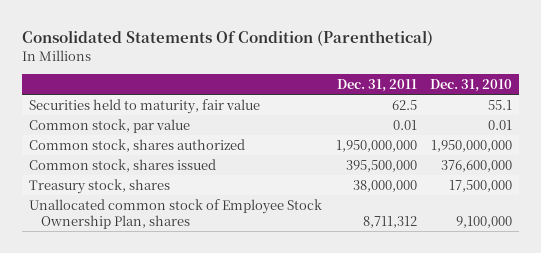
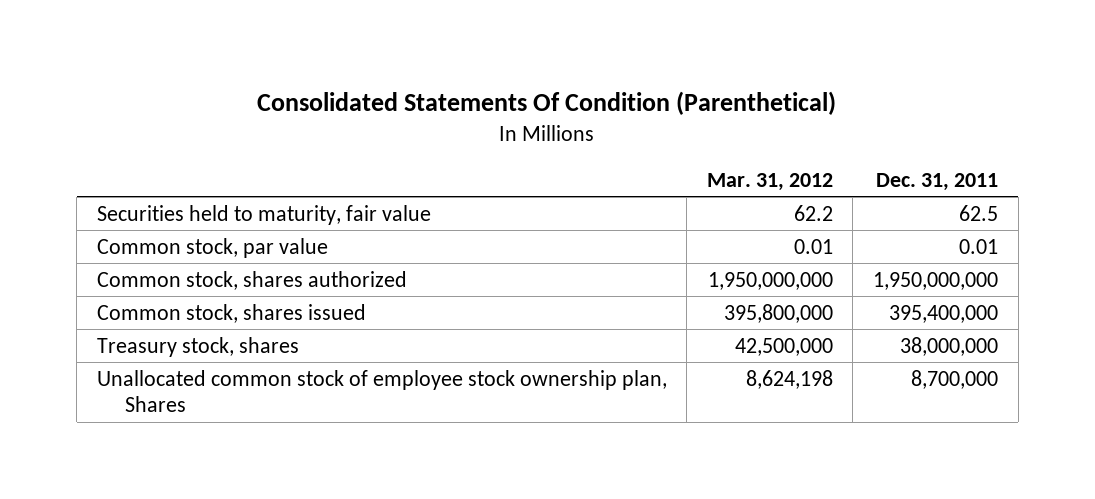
[429,78,512,92] Dec. 31, 2010 -> none
none -> [706,172,833,191] Mar. 31, 2012
[345,160,417,173] 395,500,000 -> [889,304,999,323] 395,400,000
[29,199,323,229] Unallocated common stock of Employee Stock Ownership Plan, shares -> [96,369,667,413] Unallocated common stock of employee stock ownership plan, Shares
[362,215,417,228] 8,711,312 -> [911,369,999,389] 8,700,000

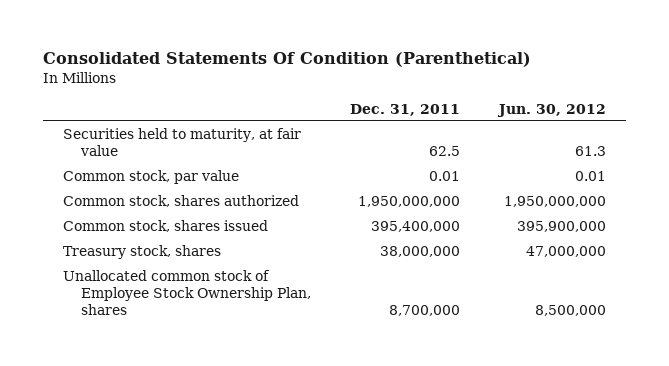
[706,172,833,191] Mar. 31, 2012 -> none
none -> [496,103,606,117] Jun. 30, 2012
[96,204,431,225] Securities held to maturity, fair value -> [62,128,301,157] Securities held to maturity, at fair value
[96,369,667,413] Unallocated common stock of employee stock ownership plan, Shares -> [62,270,311,316] Unallocated common stock of Employee Stock Ownership Plan, shares

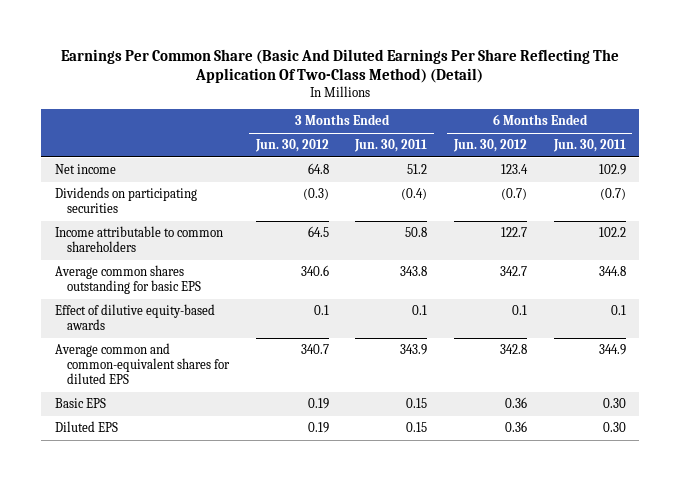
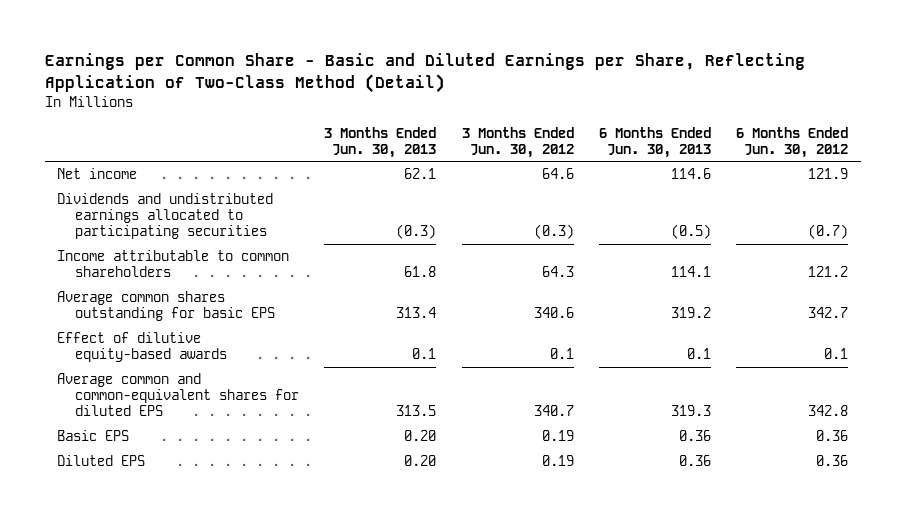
[61,48,620,83] Earnings Per Common Share (Basic And Diluted Earnings Per Share Reflecting The Application Of Two-Class Method) (Detail) -> [44,53,805,93] Earnings per Common Share - Basic and Diluted Earnings per Share, Reflecting Application of Two-Class Method (Detail)
[354,139,428,153] Jun. 30, 2011 -> none
[552,139,626,153] Jun. 30, 2011 -> none
none -> [324,126,437,158] 3 Months Ended Jun. 30, 2013
none -> [599,126,712,158] 6 Months Ended Jun. 30, 2013
[307,163,329,175] 64.8 -> [541,168,574,180] 64.6
[501,164,529,175] 123.4 -> [808,168,849,180] 121.9
[54,187,197,214] Dividends on participating securities -> [57,193,274,240] Dividends and undistributed earnings allocated to participating securities
[307,226,329,238] 64.5 -> [541,266,574,278] 64.3
[501,227,528,238] 122.7 -> [808,266,849,278] 121.2

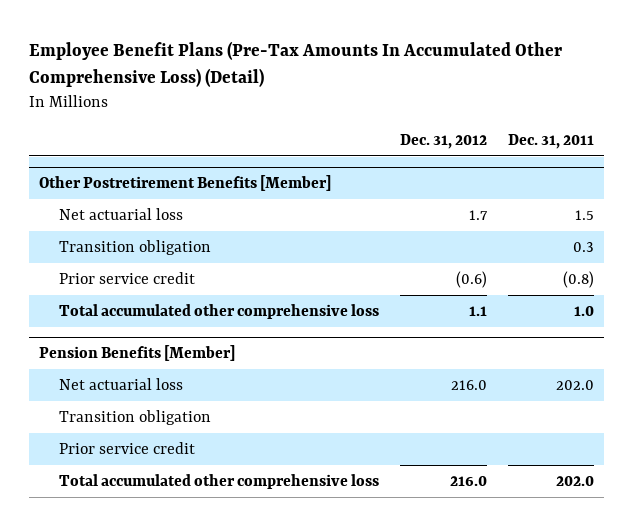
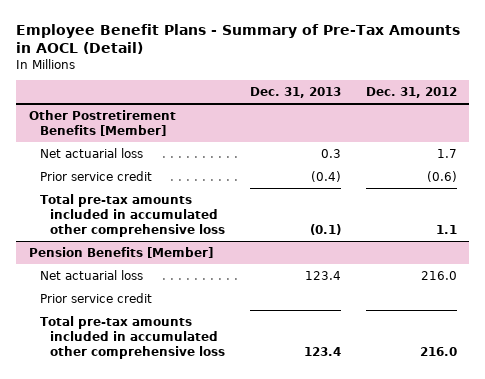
[28,40,562,88] Employee Benefit Plans (Pre-Tax Amounts In Accumulated Other Comprehensive Loss) (Detail) -> [16,23,461,54] Employee Benefit Plans - Summary of Pre-Tax Amounts in AOCL (Detail)
[507,134,594,150] Dec. 31, 2011 -> none
none -> [250,87,342,99] Dec. 31, 2013
[59,239,212,255] Transition obligation -> none
[59,303,380,319] Total accumulated other comprehensive loss -> [39,193,226,237] Total pre-tax amounts included in accumulated other comprehensive loss
[59,409,212,425] Transition obligation -> none
[59,473,380,489] Total accumulated other comprehensive loss -> [39,315,226,359] Total pre-tax amounts included in accumulated other comprehensive loss

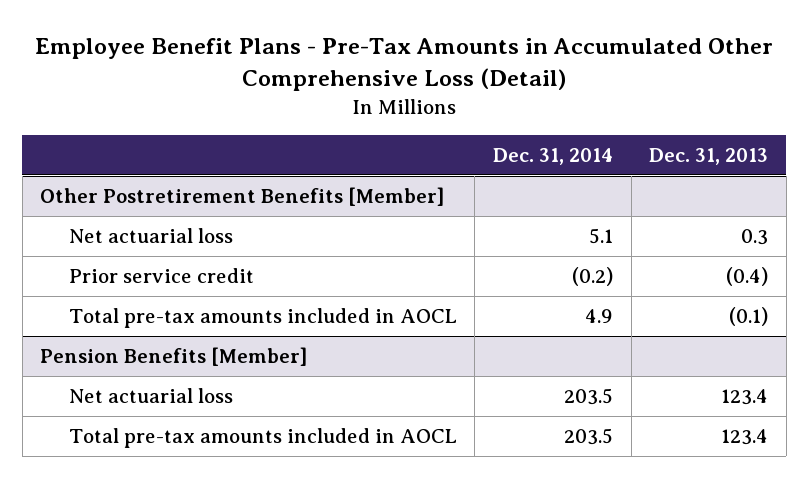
[16,23,461,54] Employee Benefit Plans - Summary of Pre-Tax Amounts in AOCL (Detail) -> [35,38,774,92] Employee Benefit Plans - Pre-Tax Amounts in Accumulated Other Comprehensive Loss (Detail)
[365,87,457,99] Dec. 31, 2012 -> none
none -> [492,147,613,165] Dec. 31, 2014
[39,193,226,237] Total pre-tax amounts included in accumulated other comprehensive loss -> [68,308,457,329] Total pre-tax amounts included in AOCL
[39,292,152,303] Prior service credit -> none
[39,315,226,359] Total pre-tax amounts included in accumulated other comprehensive loss -> [68,428,457,449] Total pre-tax amounts included in AOCL

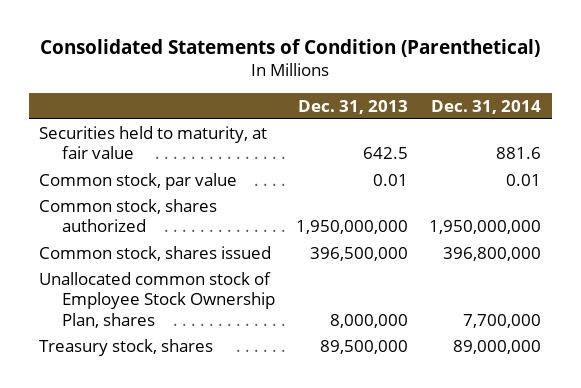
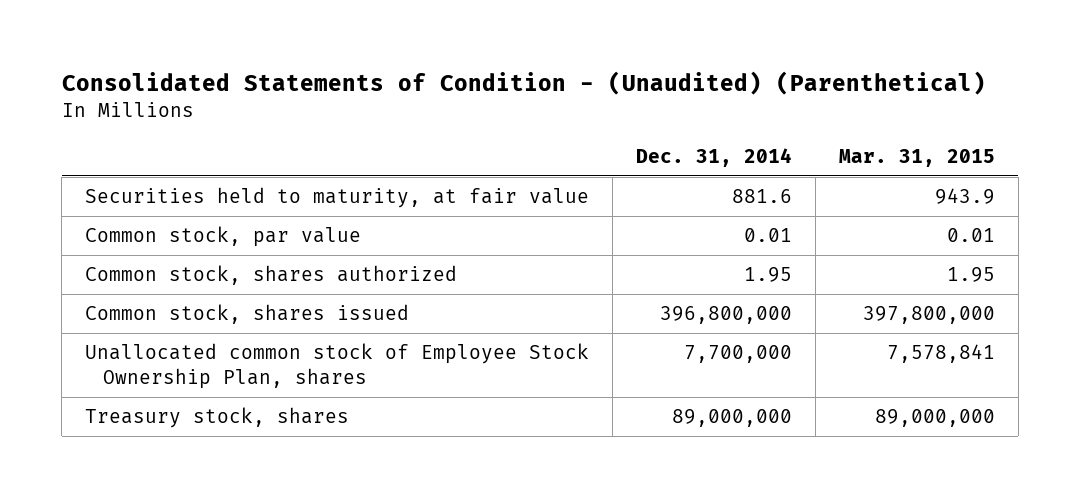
[40,39,541,58] Consolidated Statements of Condition (Parenthetical) -> [61,71,986,96] Consolidated Statements of Condition - (Unaudited) (Parenthetical)
[298,99,409,114] Dec. 31, 2013 -> none
none -> [838,148,995,167] Mar. 31, 2015
[429,220,542,235] 1,950,000,000 -> [744,267,793,283] 1.95

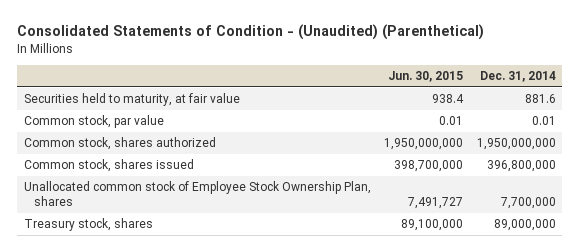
[838,148,995,167] Mar. 31, 2015 -> none
none -> [388,71,464,83] Jun. 30, 2015
[744,267,793,283] 1.95 -> [476,138,556,151] 1,950,000,000

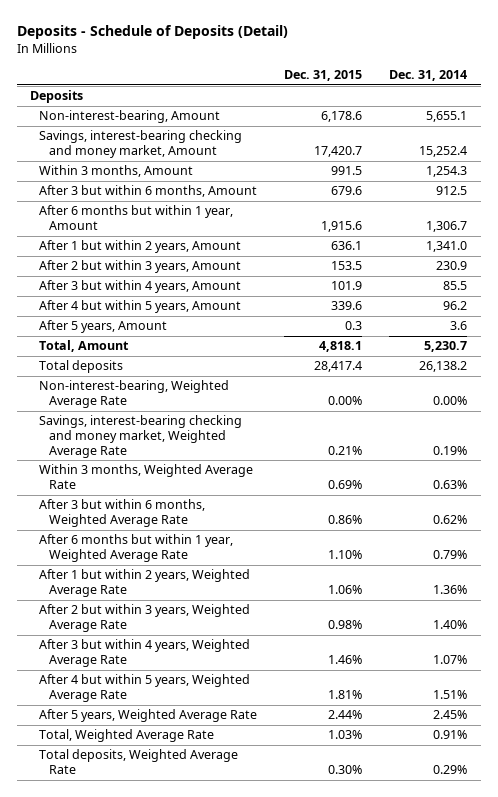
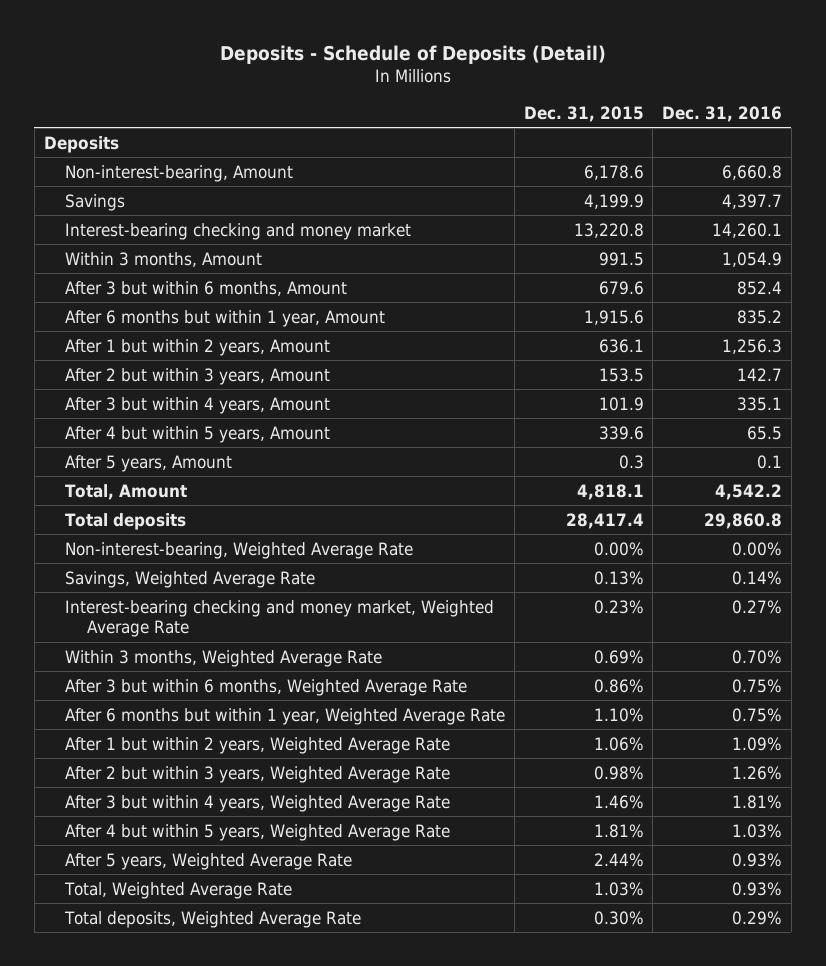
[389,70,468,82] Dec. 31, 2014 -> none
none -> [662,105,783,122] Dec. 31, 2016
none -> [65,193,126,211] Savings
[39,130,243,159] Savings, interest-bearing checking and money market, Amount -> [65,222,412,240] Interest-bearing checking and money market
[314,146,363,158] 17,420.7 -> [573,222,644,238] 13,220.8
none -> [65,570,316,588] Savings, Weighted Average Rate
[39,415,243,458] Savings, interest-bearing checking and money market, Weighted Average Rate -> [65,599,495,637] Interest-bearing checking and money market, Weighted Average Rate
[328,445,363,455] 0.21% -> [593,599,644,614] 0.23%

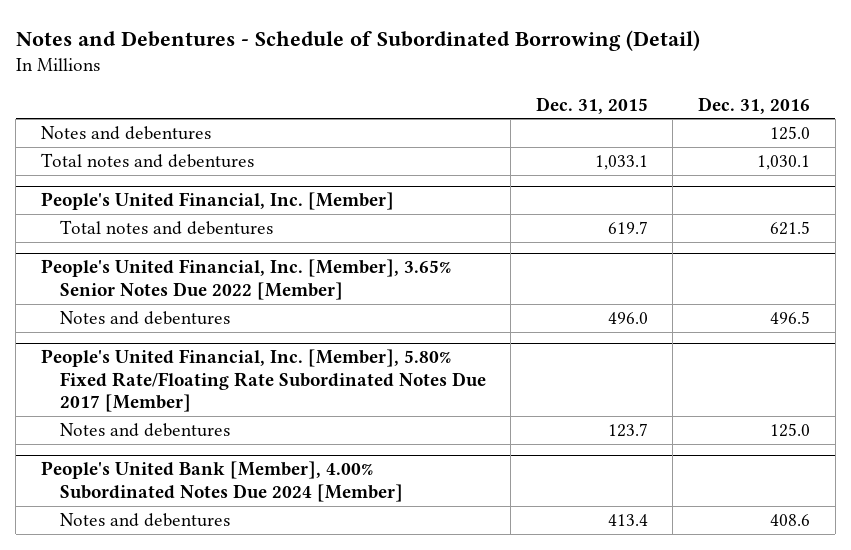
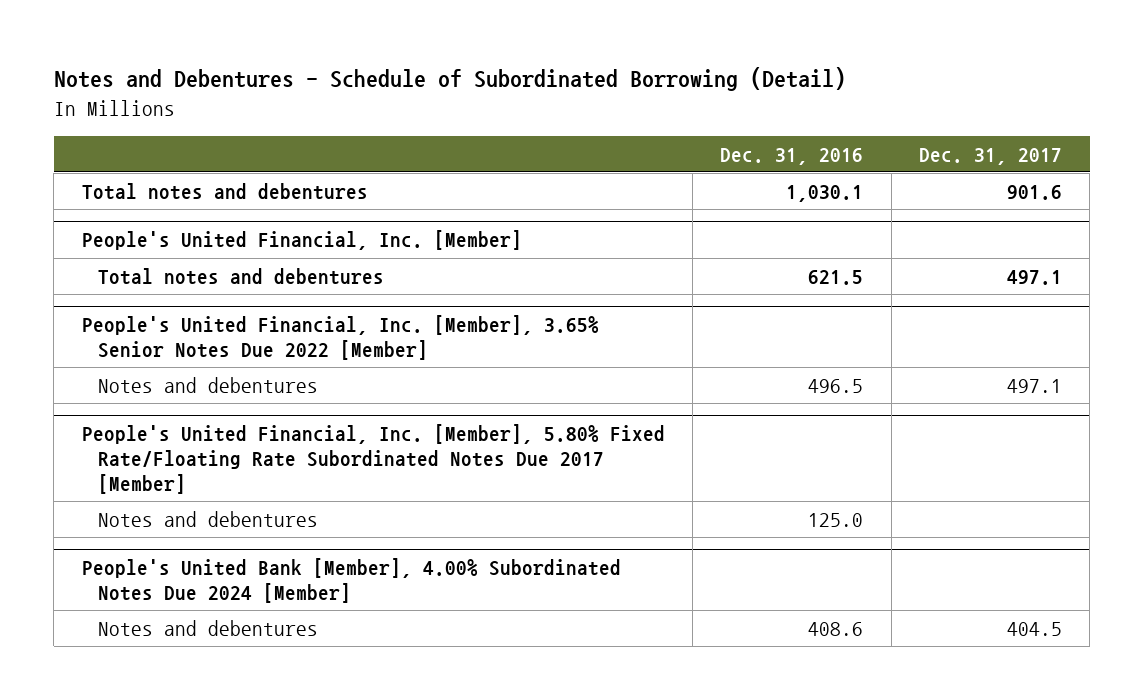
[535,96,648,114] Dec. 31, 2015 -> none
none -> [919,147,1063,165] Dec. 31, 2017
[41,126,212,141] Notes and debentures -> none

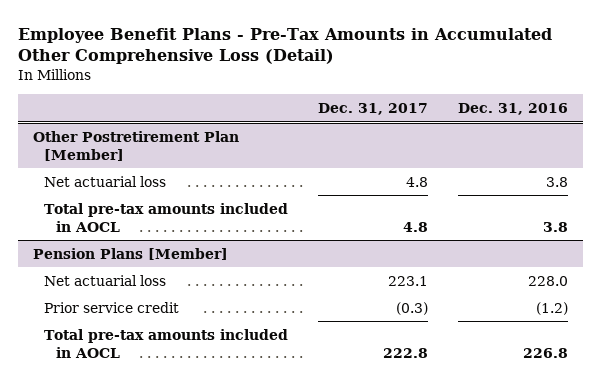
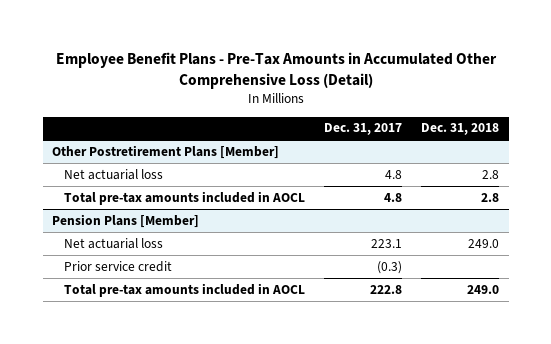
[458,103,569,116] Dec. 31, 2016 -> none
none -> [421,123,500,136] Dec. 31, 2018
[32,130,239,161] Other Postretirement Plan [Member] -> [52,144,280,159] Other Postretirement Plans [Member]

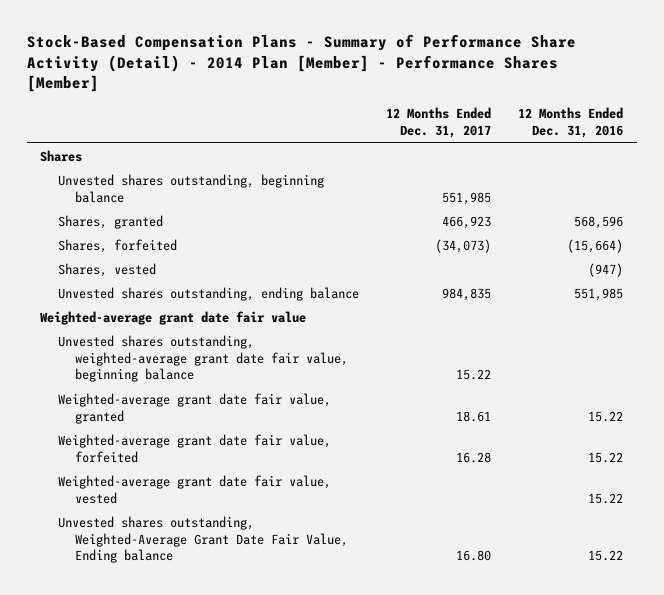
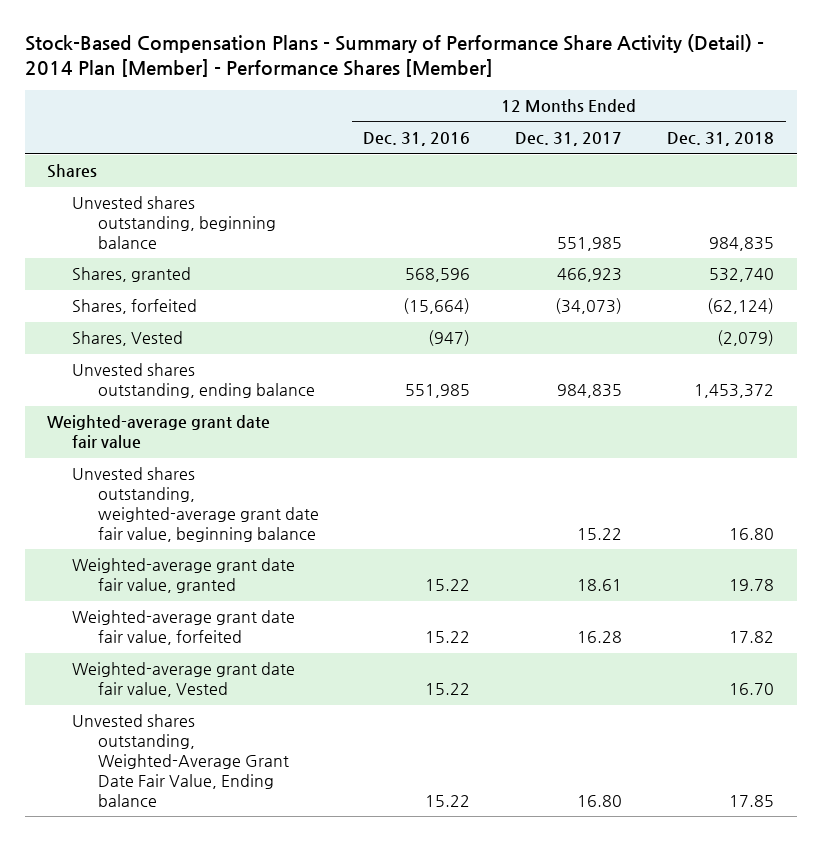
none -> [667,132,775,147] Dec. 31, 2018
[57,262,156,277] Shares, vested -> [72,331,184,347] Shares, Vested
[57,474,331,504] Weighted-average grant date fair value, vested -> [72,662,296,698] Weighted-average grant date fair value, Vested

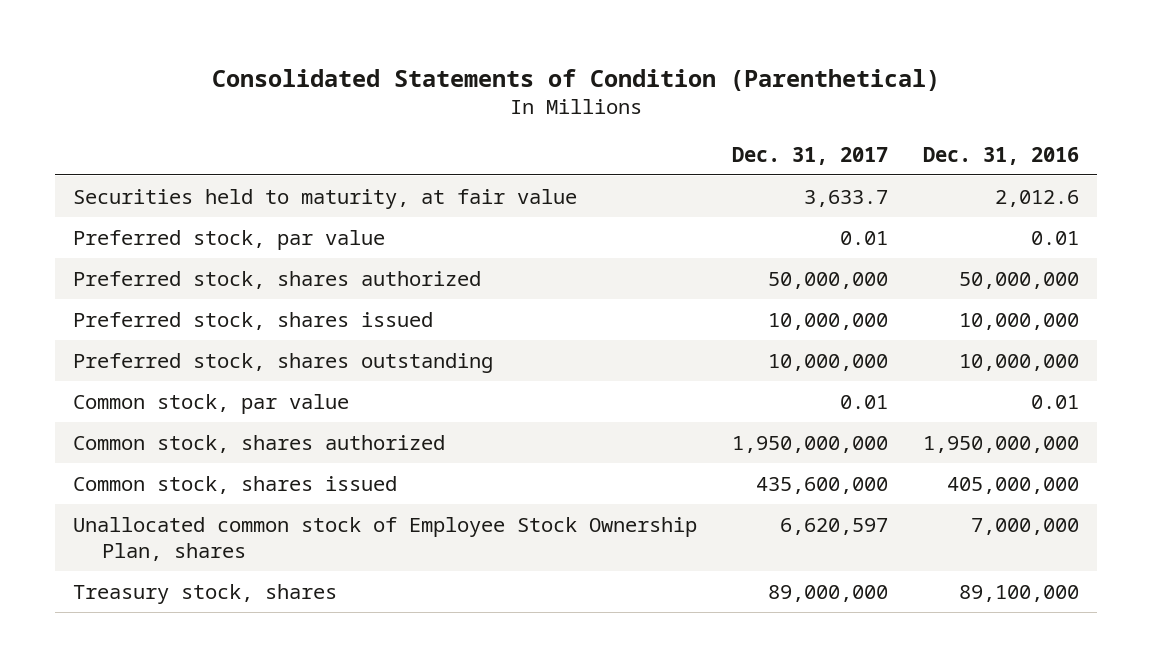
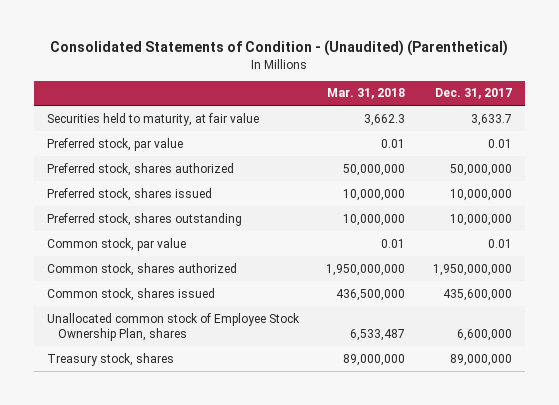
[211,68,940,91] Consolidated Statements of Condition (Parenthetical) -> [50,40,509,57] Consolidated Statements of Condition - (Unaudited) (Parenthetical)
[923,146,1080,165] Dec. 31, 2016 -> none
none -> [327,88,406,100] Mar. 31, 2018
[779,517,888,535] 6,620,597 -> [456,328,512,341] 6,600,000

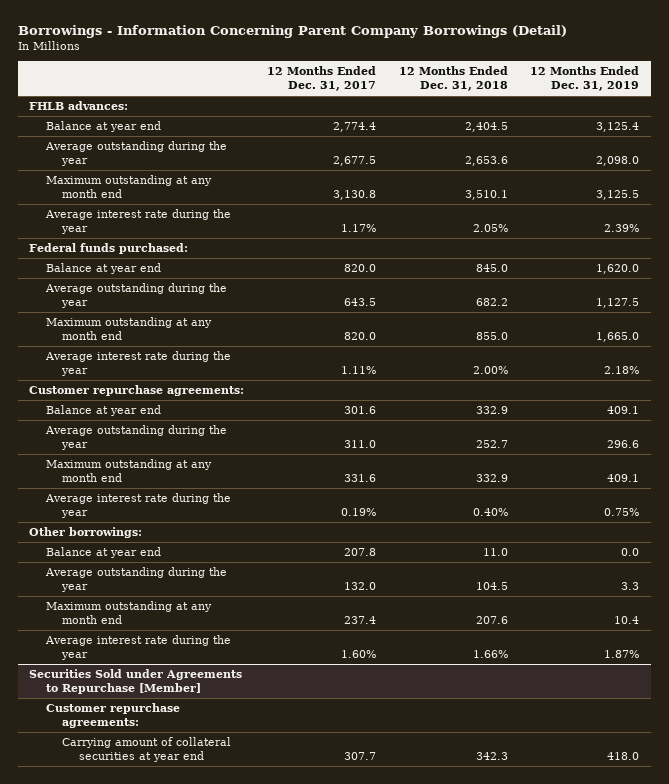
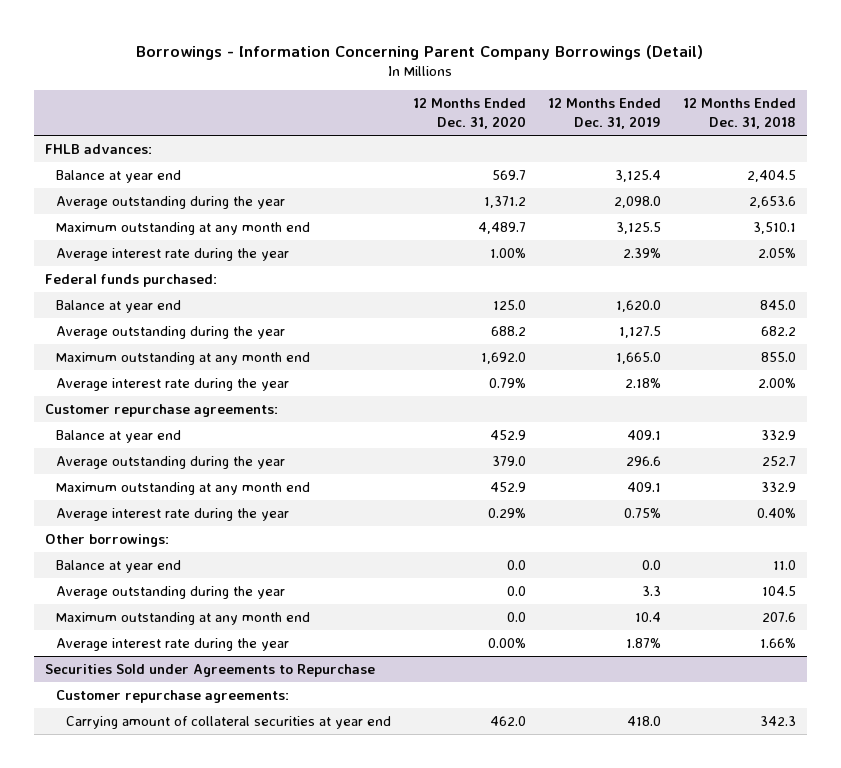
[266,66,376,91] 12 Months Ended Dec. 31, 2017 -> none
none -> [412,98,526,129] 12 Months Ended Dec. 31, 2020
[29,669,243,694] Securities Sold under Agreements to Repurchase [Member] -> [45,663,376,677] Securities Sold under Agreements to Repurchase

